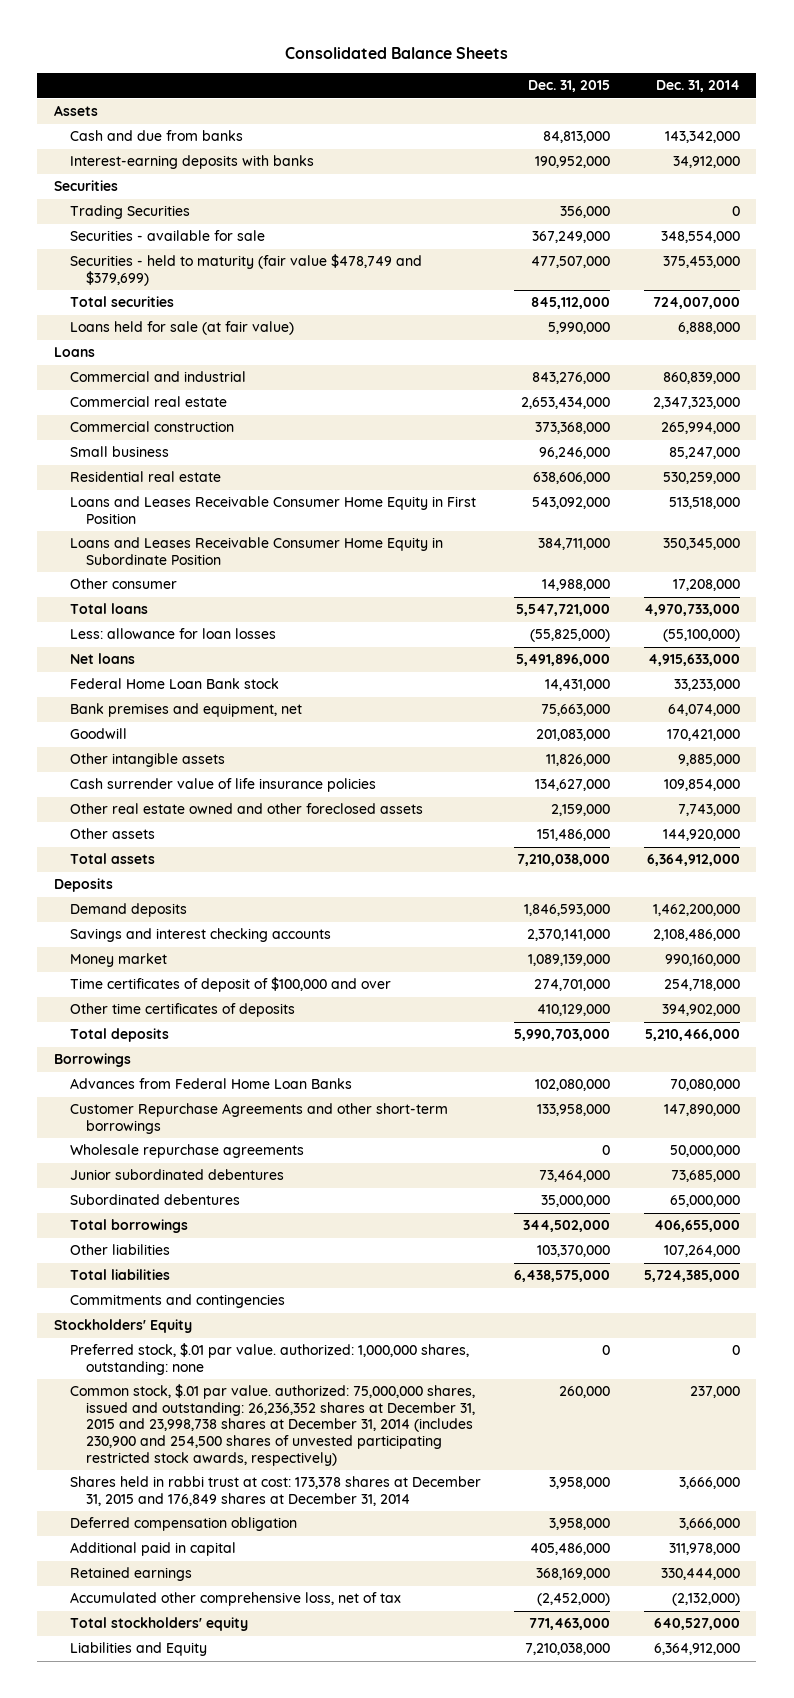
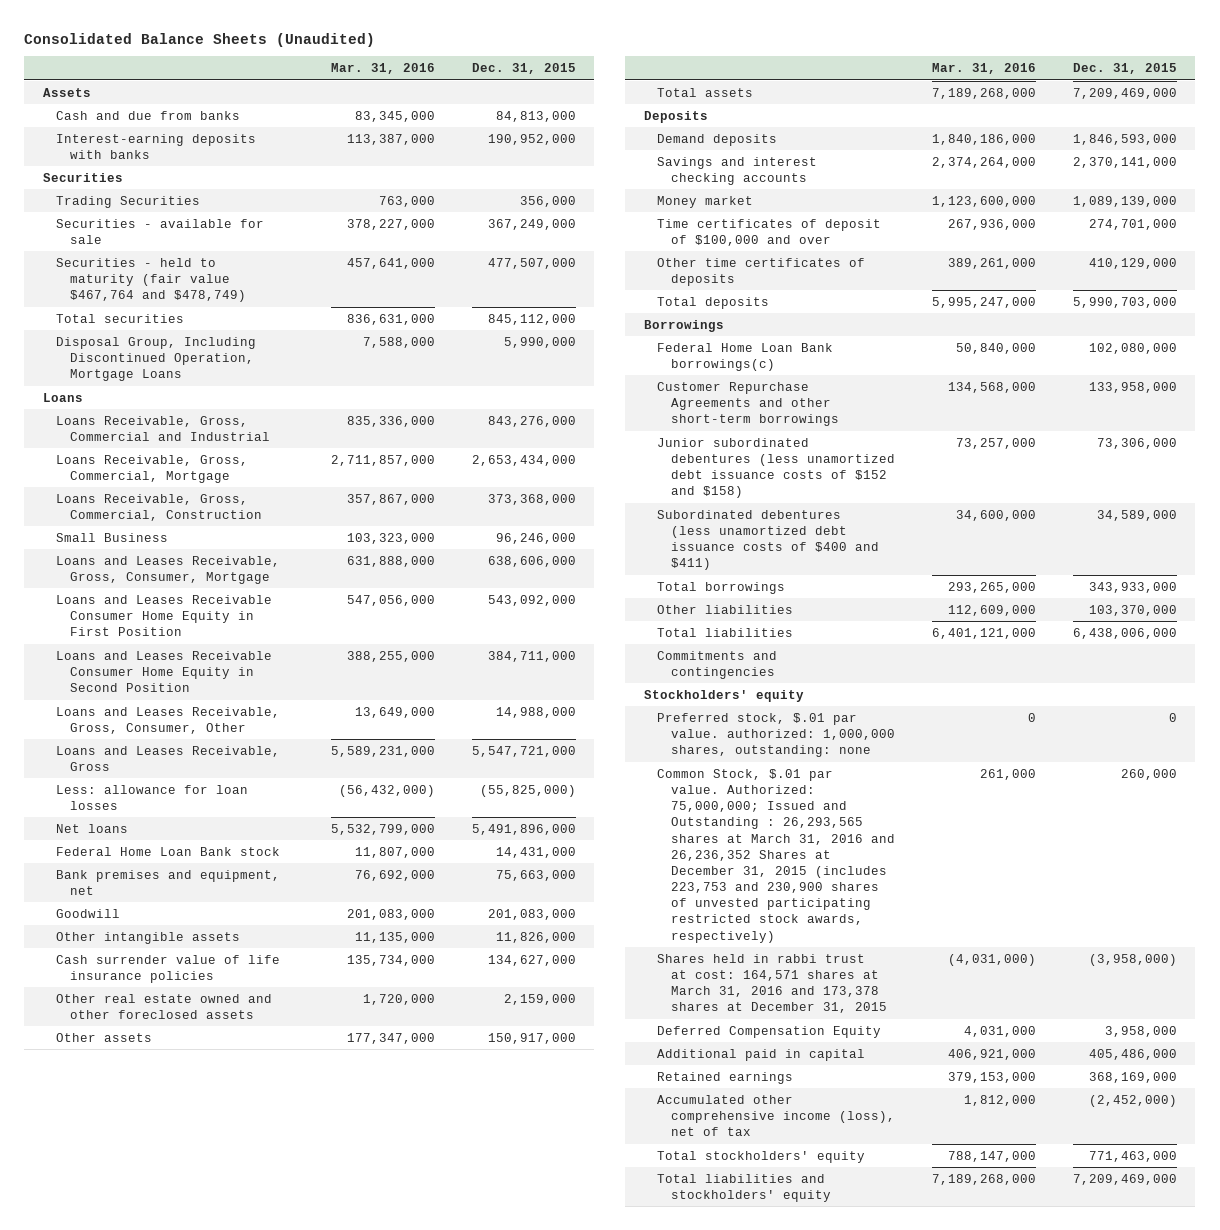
[284,46,508,59] Consolidated Balance Sheets -> [24,32,376,47] Consolidated Balance Sheets (Unaudited)
[655,80,740,93] Dec. 31, 2014 -> none
none -> [330,63,435,75] Mar. 31, 2016
[70,254,423,286] Securities - held to maturity (fair value $478,749 and $379,699) -> [56,257,246,303] Securities - held to maturity (fair value $467,764 and $478,749)
[70,321,295,336] Loans held for sale (at fair value) -> [56,336,257,382] Disposal Group, Including Discontinued Operation, Mortgage Loans
[70,371,247,383] Commercial and industrial -> [56,415,270,441] Loans Receivable, Gross, Commercial and Industrial
[70,396,228,408] Commercial real estate -> [56,454,249,483] Loans Receivable, Gross, Commercial, Mortgage
[70,421,235,433] Commercial construction -> [56,493,262,521] Loans Receivable, Gross, Commercial, Construction
[70,446,170,458] Small business -> [56,532,169,542] Small Business
[70,471,222,483] Residential real estate -> [56,555,281,584] Loans and Leases Receivable, Gross, Consumer, Mortgage
[70,537,444,565] Loans and Leases Receivable Consumer Home Equity in Subordinate Position -> [56,650,273,693] Loans and Leases Receivable Consumer Home Equity in Second Position
[70,578,178,590] Other consumer -> [56,706,281,734] Loans and Leases Receivable, Gross, Consumer, Other
[70,603,149,615] Total loans -> [56,745,281,771] Loans and Leases Receivable, Gross
[537,829,611,842] 151,486,000 -> [487,1032,576,1044] 150,917,000
[517,854,611,867] 7,210,038,000 -> [1072,87,1177,99] 7,209,469,000
[70,1078,353,1090] Advances from Federal Home Loan Banks -> [657,342,834,371] Federal Home Loan Bank borrowings(c)
[70,1144,305,1159] Wholesale repurchase agreements -> none
[70,1194,241,1206] Subordinated debentures -> none
[70,1169,285,1181] Junior subordinated debentures -> [657,437,895,499] Junior subordinated debentures (less unamortized debt issuance costs of $152 and $158)
[539,1170,611,1183] 73,464,000 -> [1096,437,1177,449] 73,306,000
none -> [657,509,879,571] Subordinated debentures (less unamortized debt issuance costs of $400 and $411)
[523,1220,611,1233] 344,502,000 -> [1088,581,1177,593] 343,933,000
[514,1270,611,1283] 6,438,575,000 -> [1072,627,1177,639] 6,438,006,000
[54,1319,193,1334] Stockholders' Equity -> [643,689,804,702] Stockholders' equity
[70,1384,476,1466] Common stock, $.01 par value. authorized: 75,000,000 shares, issued and outstanding: 26,236,352 shares at December 31, 2015 and 23,998,738 shares at December 31, 2014 (includes 230,900 and 254,500 shares of unvested participating restricted stock awards, respectively) -> [657,768,895,943] Common Stock, $.01 par value. Authorized: 75,000,000; Issued and Outstanding : 26,293,565 shares at March 31, 2016 and 26,236,352 Shares at December 31, 2015 (includes 223,753 and 230,900 shares of unvested participating restricted stock awards, respectively)
[70,1476,482,1506] Shares held in rabbi trust at cost: 173,378 shares at December 31, 2015 and 176,849 shares at December 31, 2014 -> [657,953,887,1014] Shares held in rabbi trust at cost: 164,571 shares at March 31, 2016 and 173,378 shares at December 31, 2015
[549,1477,611,1490] 3,958,000 -> [1088,953,1177,966] (3,958,000)
[70,1517,298,1532] Deferred compensation obligation -> [657,1025,882,1038] Deferred Compensation Equity
[70,1592,402,1607] Accumulated other comprehensive loss, net of tax -> [657,1094,895,1137] Accumulated other comprehensive income (loss), net of tax
[70,1642,208,1657] Liabilities and Equity -> [657,1173,831,1202] Total liabilities and stockholders' equity
[525,1643,611,1656] 7,210,038,000 -> [1072,1173,1177,1185] 7,209,469,000

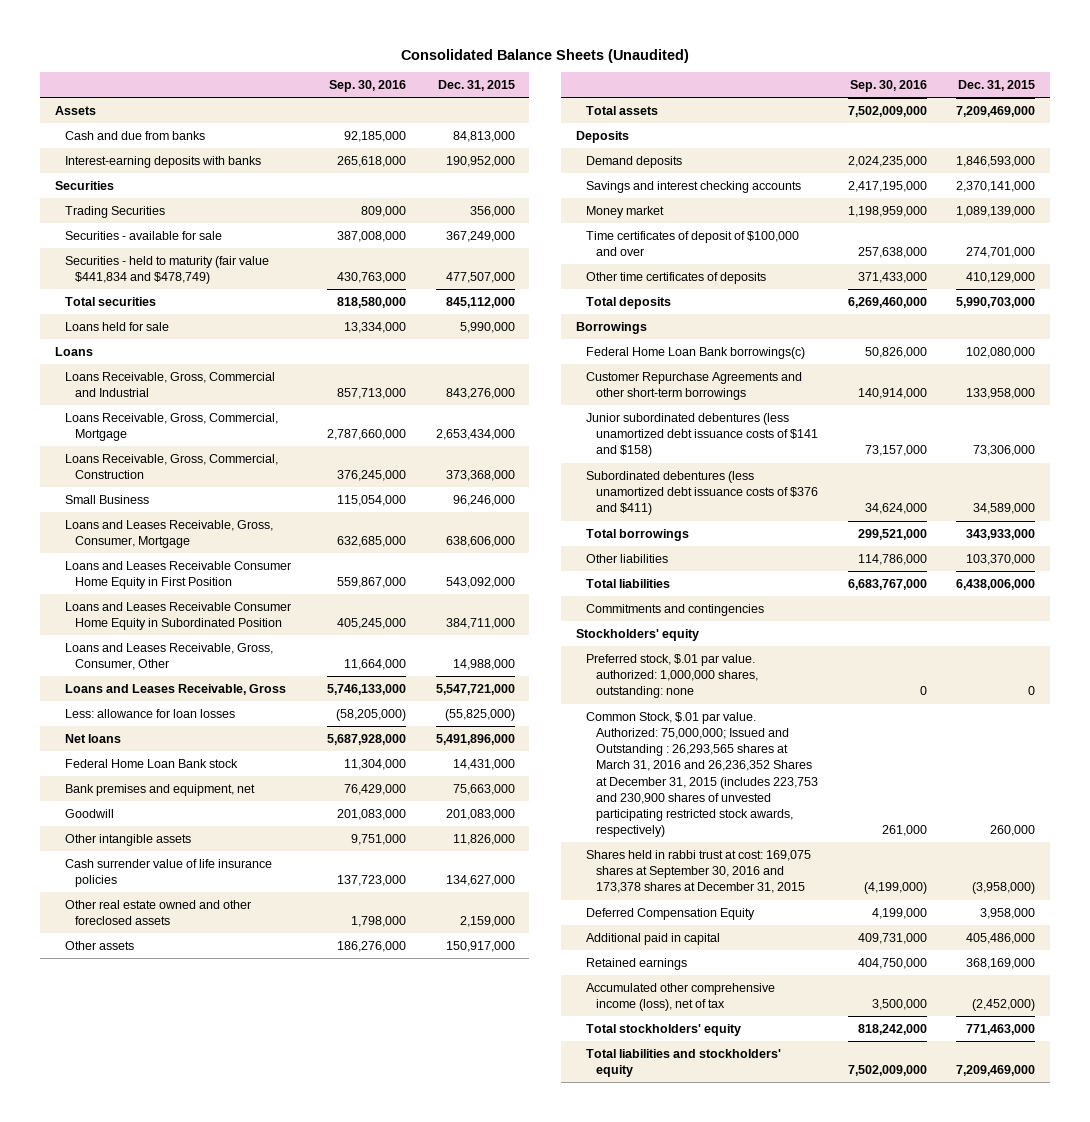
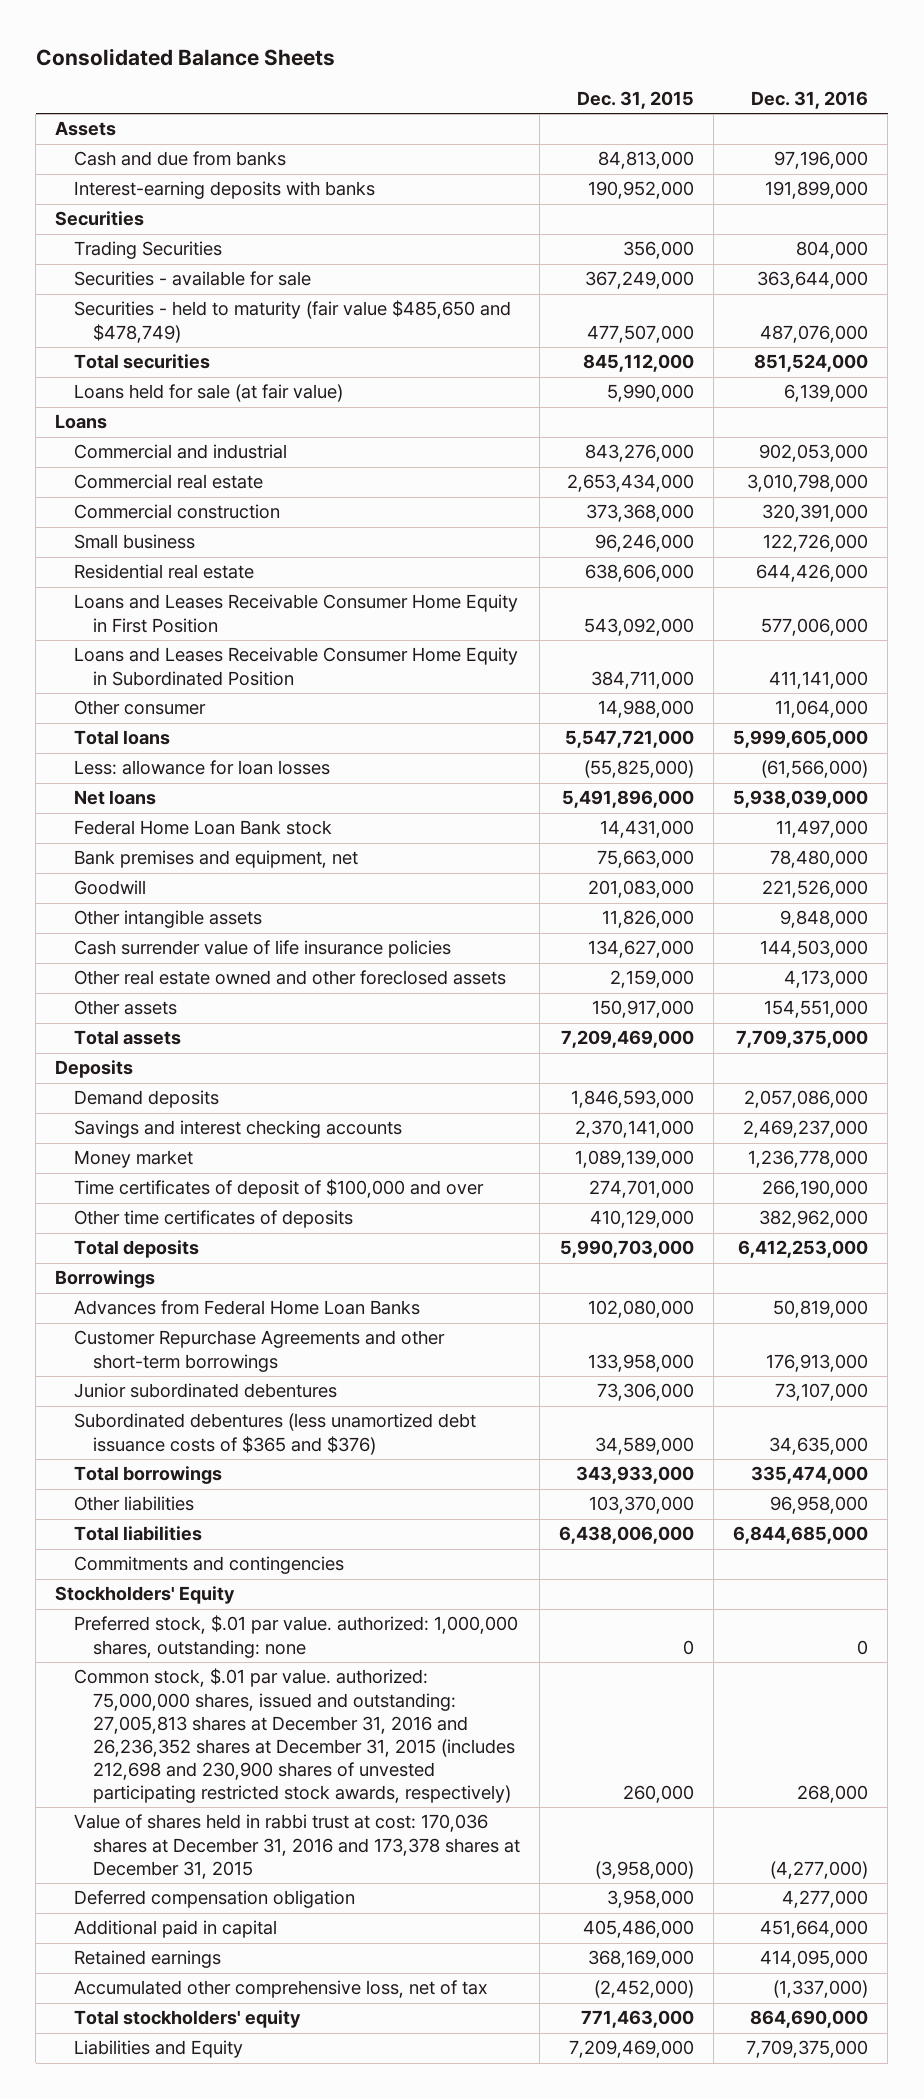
[401,48,690,63] Consolidated Balance Sheets (Unaudited) -> [35,47,335,66] Consolidated Balance Sheets
[328,80,406,93] Sep. 30, 2016 -> none
none -> [751,91,869,110] Dec. 31, 2016
[65,255,270,285] Securities - held to maturity (fair value $441,834 and $478,749) -> [74,300,512,343] Securities - held to maturity (fair value $485,650 and $478,749)
[65,321,170,331] Loans held for sale -> [74,384,344,403] Loans held for sale (at fair value)
[65,371,276,398] Loans Receivable, Gross, Commercial and Industrial -> [74,444,288,460] Commercial and industrial
[65,412,279,442] Loans Receivable, Gross, Commercial, Mortgage -> [74,474,264,490] Commercial real estate
[65,453,279,480] Loans Receivable, Gross, Commercial, Construction -> [74,504,281,520] Commercial construction
[65,494,150,504] Small Business -> [74,534,196,550] Small business
[65,519,274,549] Loans and Leases Receivable, Gross, Consumer, Mortgage -> [74,564,255,580] Residential real estate
[65,642,274,671] Loans and Leases Receivable, Gross, Consumer, Other -> [74,700,207,716] Other consumer
[65,683,287,695] Loans and Leases Receivable, Gross -> [74,730,171,746] Total loans
[585,346,805,359] Federal Home Loan Bank borrowings(c) -> [74,1300,421,1316] Advances from Federal Home Loan Banks
[585,412,818,458] Junior subordinated debentures (less unamortized debt issuance costs of $141 and $158) -> [74,1383,338,1399] Junior subordinated debentures
[585,470,818,516] Subordinated debentures (less unamortized debt issuance costs of $376 and $411) -> [74,1413,477,1455] Subordinated debentures (less unamortized debt issuance costs of $365 and $376)
[575,628,699,641] Stockholders' equity -> [55,1586,236,1605] Stockholders' Equity
[585,711,818,837] Common Stock, $.01 par value. Authorized: 75,000,000; Issued and Outstanding : 26,293,565 shares at March 31, 2016 and 26,236,352 Shares at December 31, 2015 (includes 223,753 and 230,900 shares of unvested participating restricted stock awards, respectively) -> [74,1668,516,1804] Common stock, $.01 par value. authorized: 75,000,000 shares, issued and outstanding: 27,005,813 shares at December 31, 2016 and 26,236,352 shares at December 31, 2015 (includes 212,698 and 230,900 shares of unvested participating restricted stock awards, respectively)
[585,849,811,894] Shares held in rabbi trust at cost: 169,075 shares at September 30, 2016 and 173,378 shares at December 31, 2015 -> [74,1814,521,1879] Value of shares held in rabbi trust at cost: 170,036 shares at December 31, 2016 and 173,378 shares at December 31, 2015
[585,907,755,920] Deferred Compensation Equity -> [74,1890,356,1909] Deferred compensation obligation
[585,982,775,1012] Accumulated other comprehensive income (loss), net of tax -> [74,1980,488,1999] Accumulated other comprehensive loss, net of tax
[585,1048,781,1078] Total liabilities and stockholders' equity -> [74,2040,244,2059] Liabilities and Equity

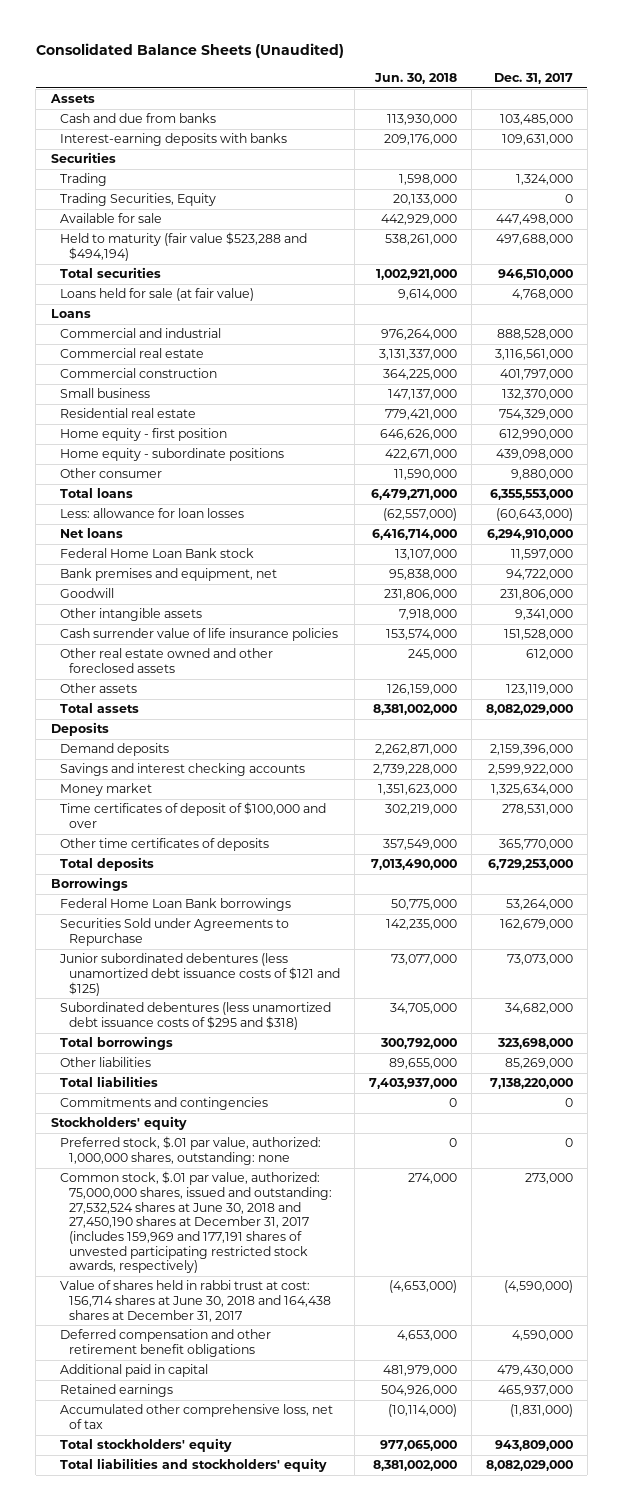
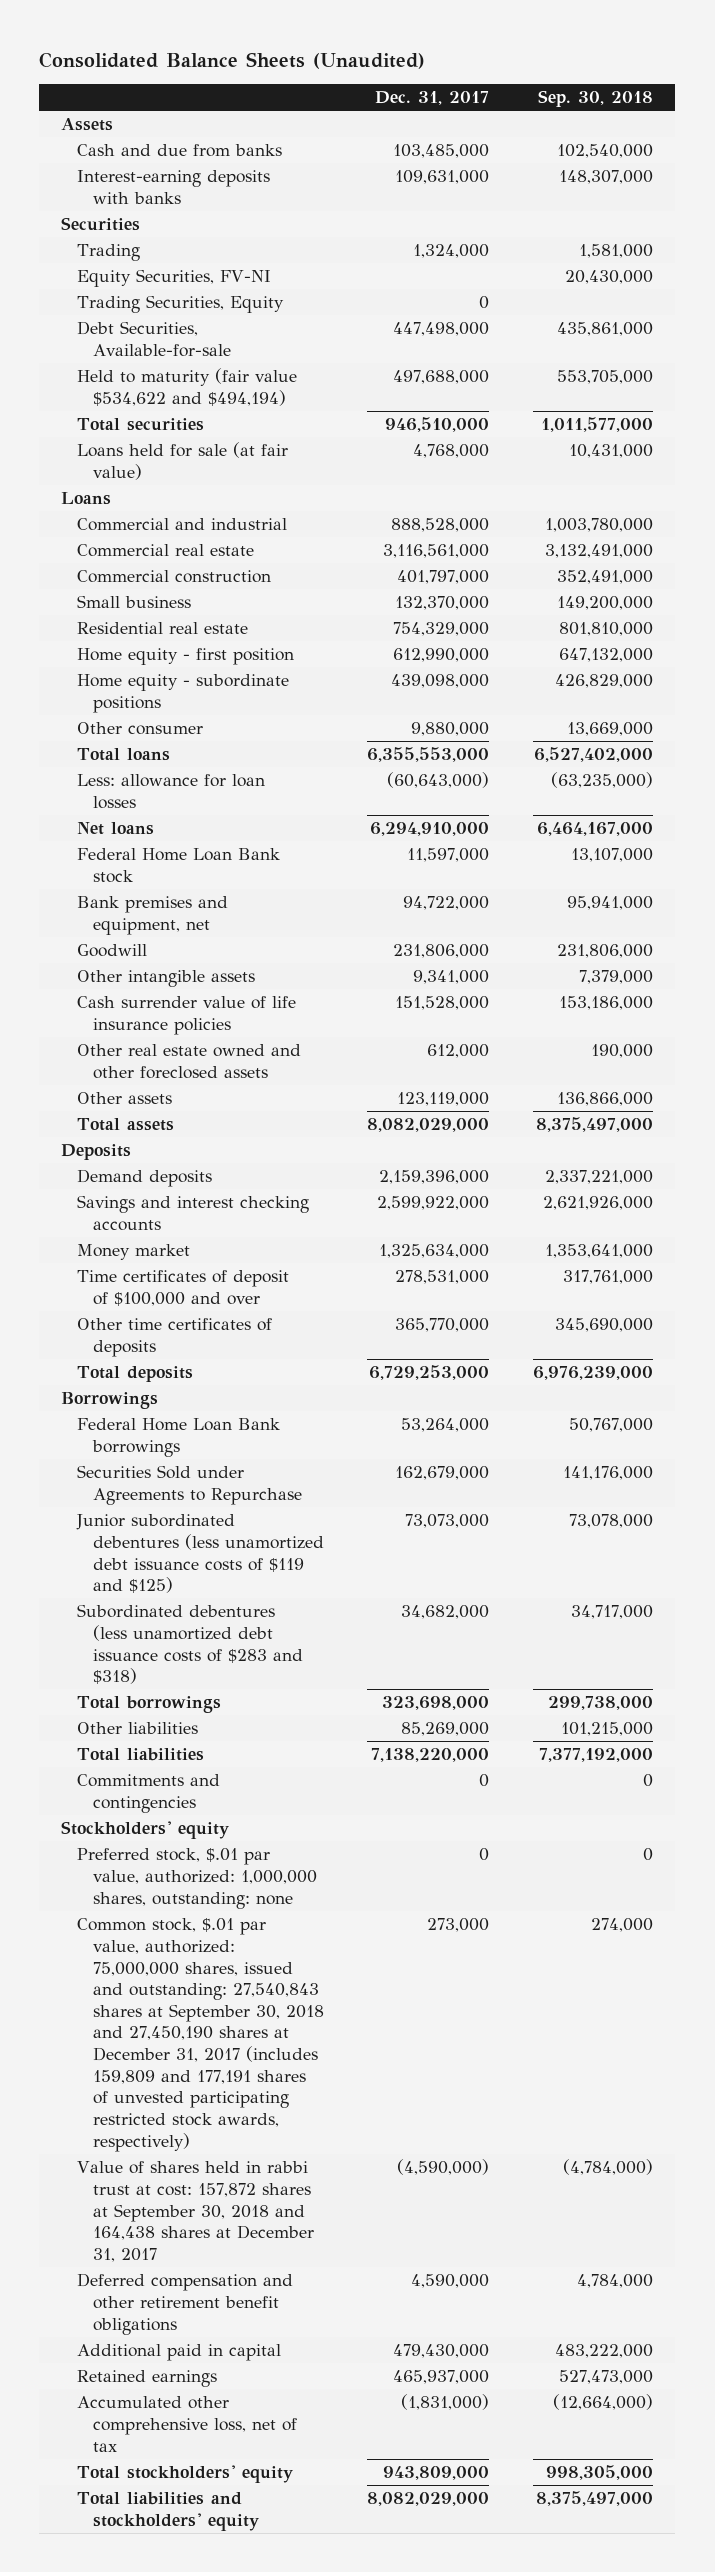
[373,72,457,84] Jun. 30, 2018 -> none
none -> [538,90,654,108] Sep. 30, 2018
none -> [77,269,272,288] Equity Securities, FV-NI
[59,213,162,224] Available for sale -> [77,321,231,357] Debt Securities, Available-for-sale
[59,232,307,262] Held to maturity (fair value $523,288 and $494,194) -> [77,368,298,406] Held to maturity (fair value $534,622 and $494,194)
[58,953,340,996] Junior subordinated debentures (less unamortized debt issuance costs of $121 and $125) -> [76,1514,324,1594] Junior subordinated debentures (less unamortized debt issuance costs of $119 and $125)
[59,1002,331,1031] Subordinated debentures (less unamortized debt issuance costs of $295 and $318) -> [77,1604,303,1685] Subordinated debentures (less unamortized debt issuance costs of $283 and $318)
[59,1171,332,1274] Common stock, $.01 par value, authorized: 75,000,000 shares, issued and outstanding: 27,532,524 shares at June 30, 2018 and 27,450,190 shares at December 31, 2017 (includes 159,969 and 177,191 shares of unvested participating restricted stock awards, respectively) -> [77,1918,324,2152] Common stock, $.01 par value, authorized: 75,000,000 shares, issued and outstanding: 27,540,843 shares at September 30, 2018 and 27,450,190 shares at December 31, 2017 (includes 159,809 and 177,191 shares of unvested participating restricted stock awards, respectively)
[59,1280,331,1322] Value of shares held in rabbi trust at cost: 156,714 shares at June 30, 2018 and 164,438 shares at December 31, 2017 -> [77,2161,314,2262] Value of shares held in rabbi trust at cost: 157,872 shares at September 30, 2018 and 164,438 shares at December 31, 2017

